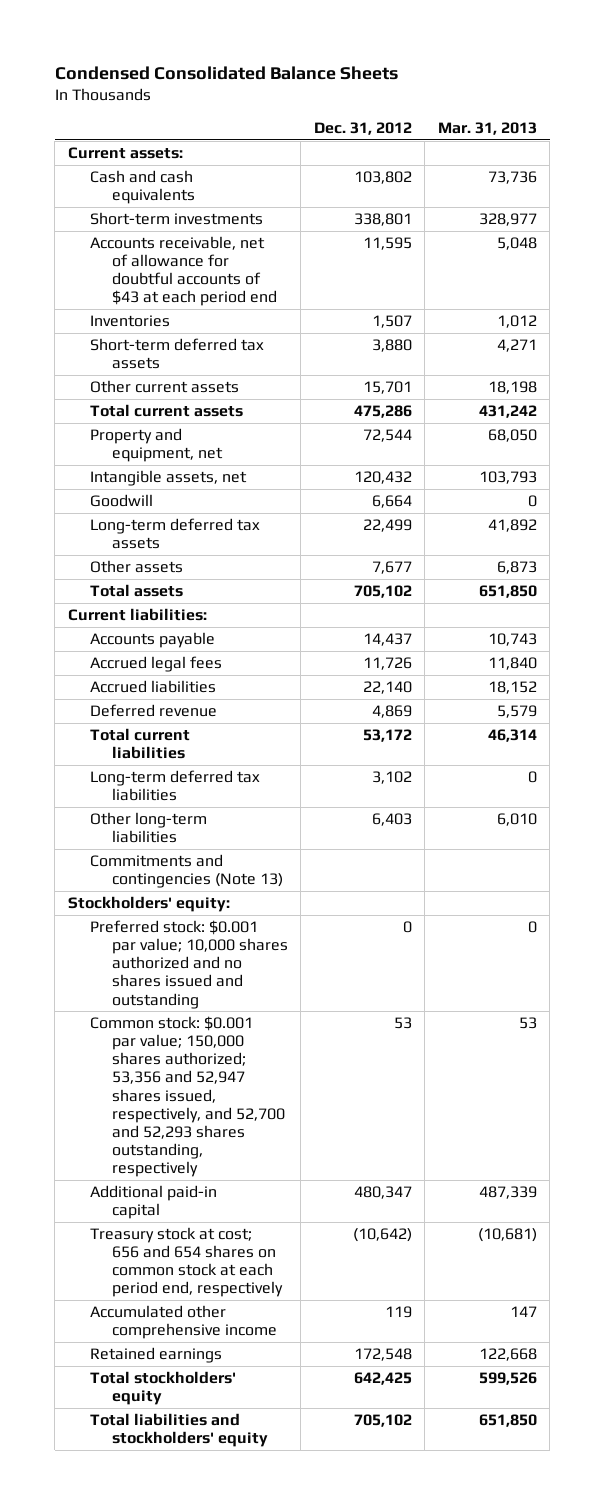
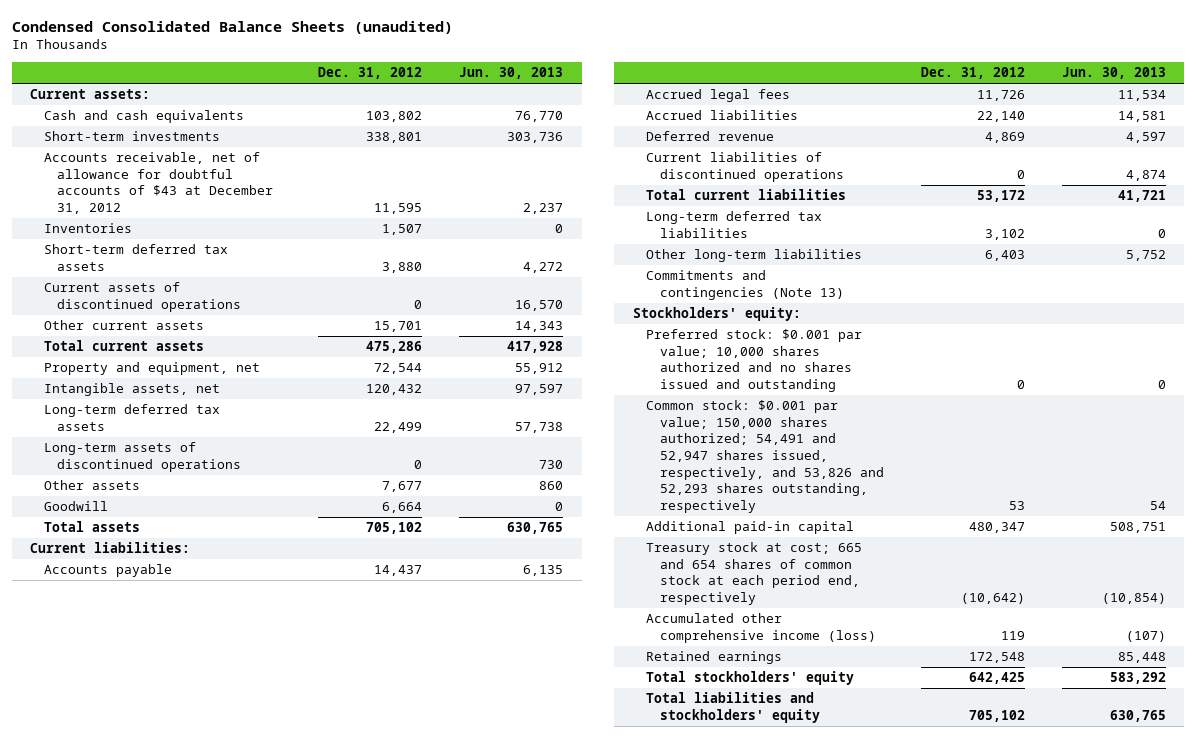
[54,66,398,81] Condensed Consolidated Balance Sheets -> [11,20,453,34] Condensed Consolidated Balance Sheets (unaudited)
[437,122,537,136] Mar. 31, 2013 -> none
none -> [459,67,564,80] Jun. 30, 2013
[89,235,277,307] Accounts receivable, net of allowance for doubtful accounts of $43 at each period end -> [43,152,274,214] Accounts receivable, net of allowance for doubtful accounts of $43 at December 31, 2012
none -> [43,282,242,312] Current assets of discontinued operations
none -> [43,442,242,472] Long-term assets of discontinued operations
[89,493,153,507] Goodwill -> [43,501,108,512] Goodwill
none -> [646,152,844,182] Current liabilities of discontinued operations
[89,1015,285,1178] Common stock: $0.001 par value; 150,000 shares authorized; 53,356 and 52,947 shares issued, respectively, and 52,700 and 52,293 shares outstanding, respectively -> [646,400,884,513] Common stock: $0.001 par value; 150,000 shares authorized; 54,491 and 52,947 shares issued, respectively, and 53,826 and 52,293 shares outstanding, respectively
[89,1226,283,1298] Treasury stock at cost; 656 and 654 shares on common stock at each period end, respectively -> [646,542,863,605] Treasury stock at cost; 665 and 654 shares of common stock at each period end, respectively
[89,1304,277,1340] Accumulated other comprehensive income -> [646,613,876,643] Accumulated other comprehensive income (loss)

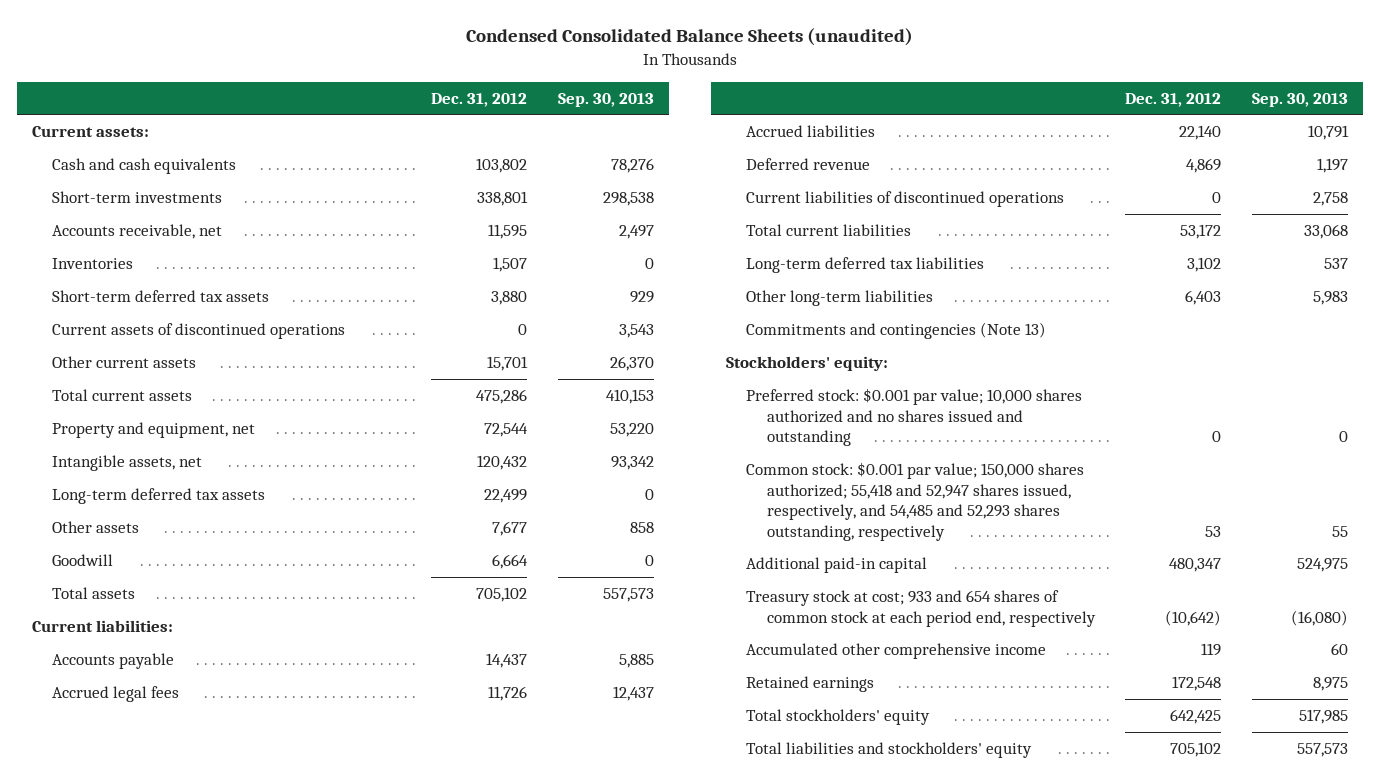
[459,67,564,80] Jun. 30, 2013 -> none
none -> [557,92,654,107] Sep. 30, 2013
[43,152,274,214] Accounts receivable, net of allowance for doubtful accounts of $43 at December 31, 2012 -> [52,224,223,240] Accounts receivable, net
[43,442,242,472] Long-term assets of discontinued operations -> none
[646,400,884,513] Common stock: $0.001 par value; 150,000 shares authorized; 54,491 and 52,947 shares issued, respectively, and 53,826 and 52,293 shares outstanding, respectively -> [746,462,1085,541] Common stock: $0.001 par value; 150,000 shares authorized; 55,418 and 52,947 shares issued, respectively, and 54,485 and 52,293 shares outstanding, respectively
[646,542,863,605] Treasury stock at cost; 665 and 654 shares of common stock at each period end, respectively -> [746,590,1096,627] Treasury stock at cost; 933 and 654 shares of common stock at each period end, respectively
[646,613,876,643] Accumulated other comprehensive income (loss) -> [746,643,1047,660] Accumulated other comprehensive income

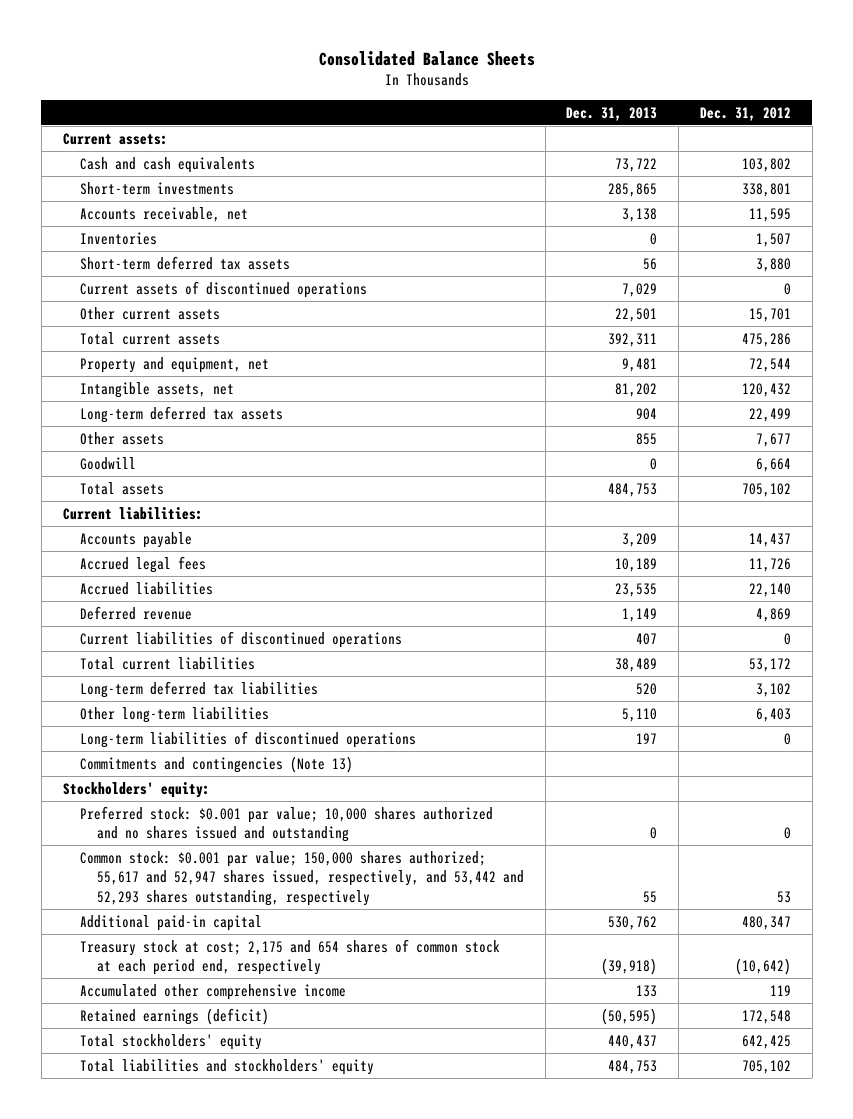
[465,28,913,47] Condensed Consolidated Balance Sheets (unaudited) -> [318,50,535,66] Consolidated Balance Sheets
[557,92,654,107] Sep. 30, 2013 -> none
none -> [566,106,658,121] Dec. 31, 2013
none -> [79,730,416,748] Long-term liabilities of discontinued operations
[746,462,1085,541] Common stock: $0.001 par value; 150,000 shares authorized; 55,418 and 52,947 shares issued, respectively, and 54,485 and 52,293 shares outstanding, respectively -> [79,850,524,906] Common stock: $0.001 par value; 150,000 shares authorized; 55,617 and 52,947 shares issued, respectively, and 53,442 and 52,293 shares outstanding, respectively
[746,590,1096,627] Treasury stock at cost; 933 and 654 shares of common stock at each period end, respectively -> [79,938,500,976] Treasury stock at cost; 2,175 and 654 shares of common stock at each period end, respectively
[746,676,875,693] Retained earnings -> [79,1007,269,1025] Retained earnings (deficit)

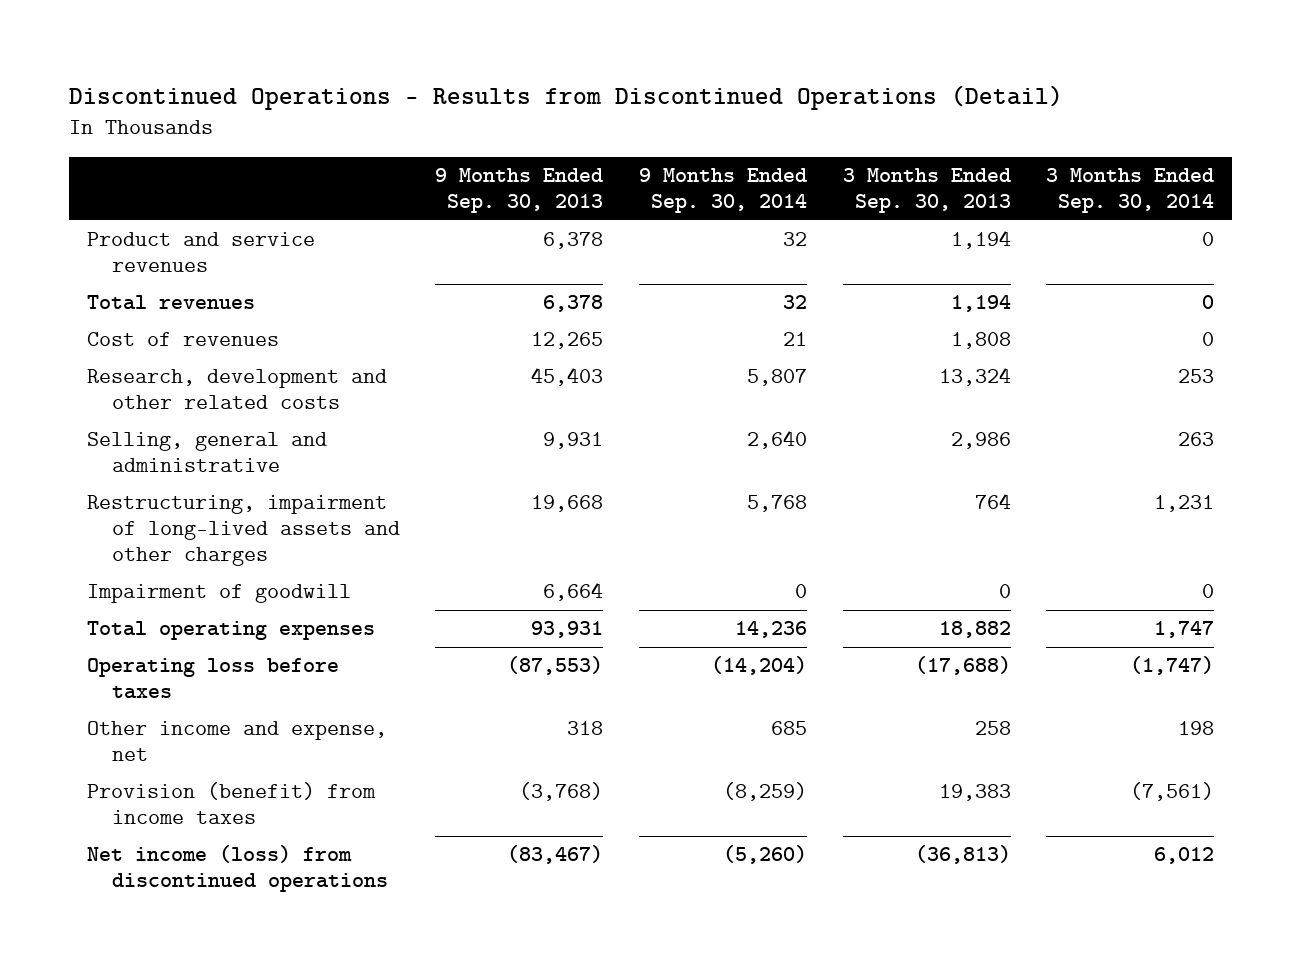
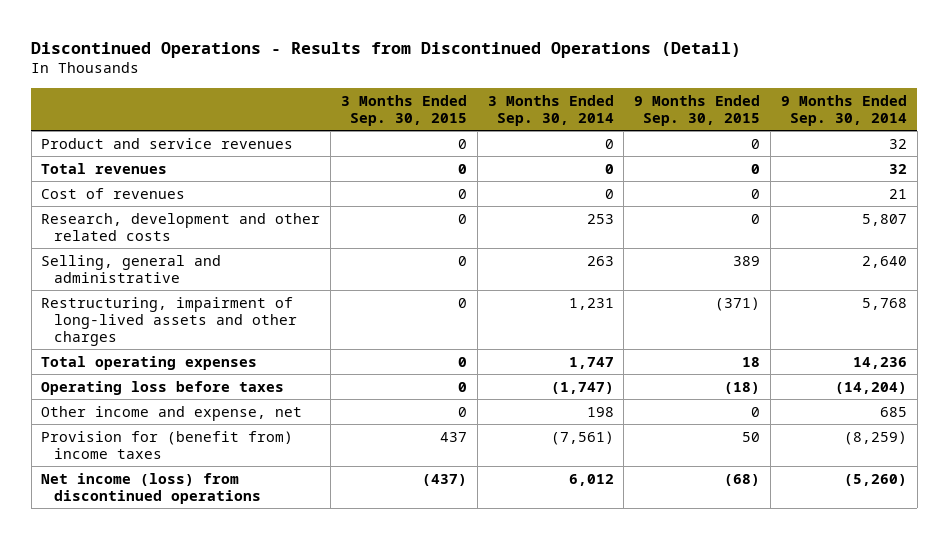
[435,168,604,214] 9 Months Ended Sep. 30, 2013 -> none
[842,168,1011,214] 3 Months Ended Sep. 30, 2013 -> none
none -> [340,94,467,126] 3 Months Ended Sep. 30, 2015
none -> [634,94,761,126] 9 Months Ended Sep. 30, 2015
[87,584,352,604] Impairment of goodwill -> none
[87,782,377,825] Provision (benefit) from income taxes -> [41,430,294,459] Provision for (benefit from) income taxes

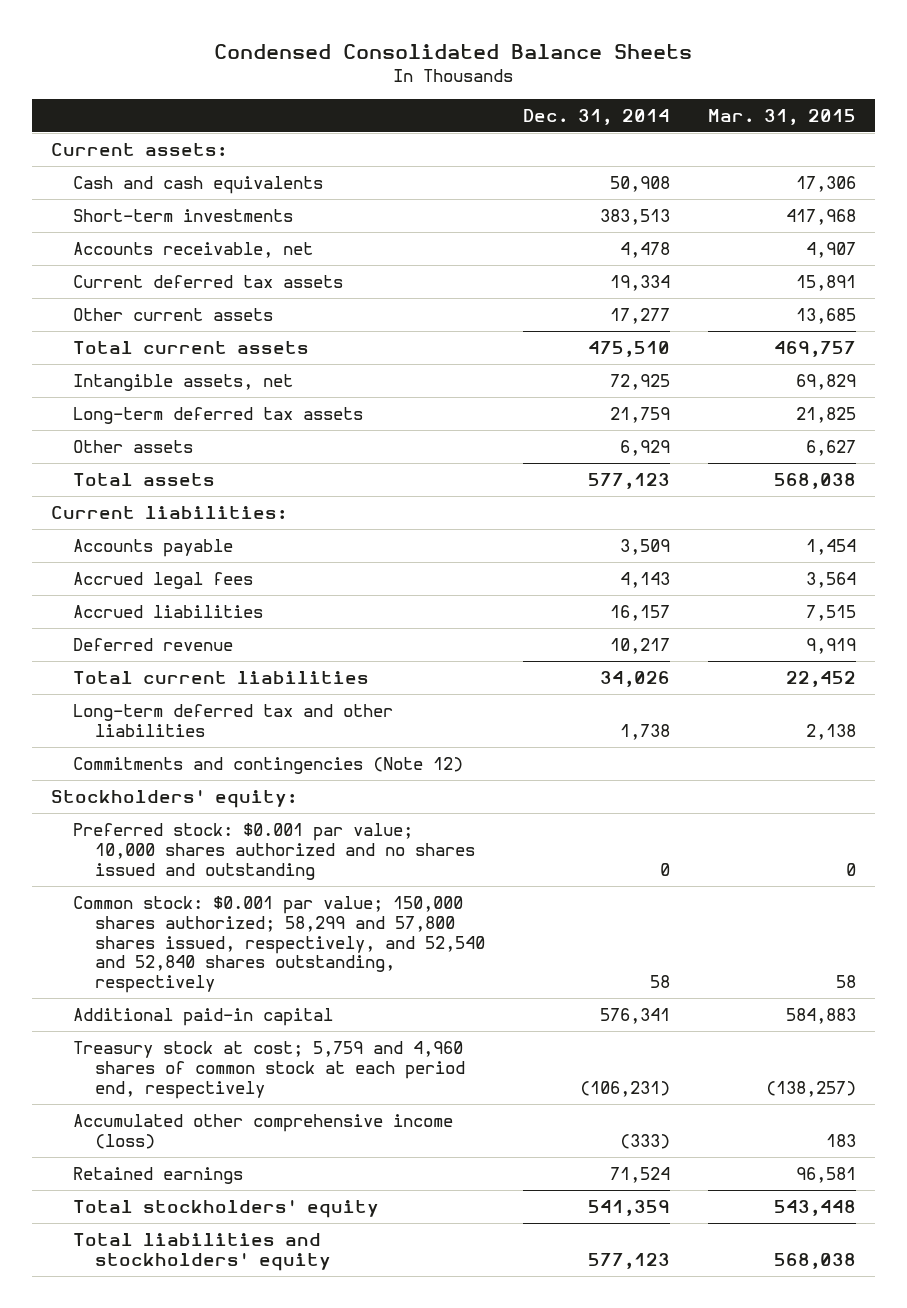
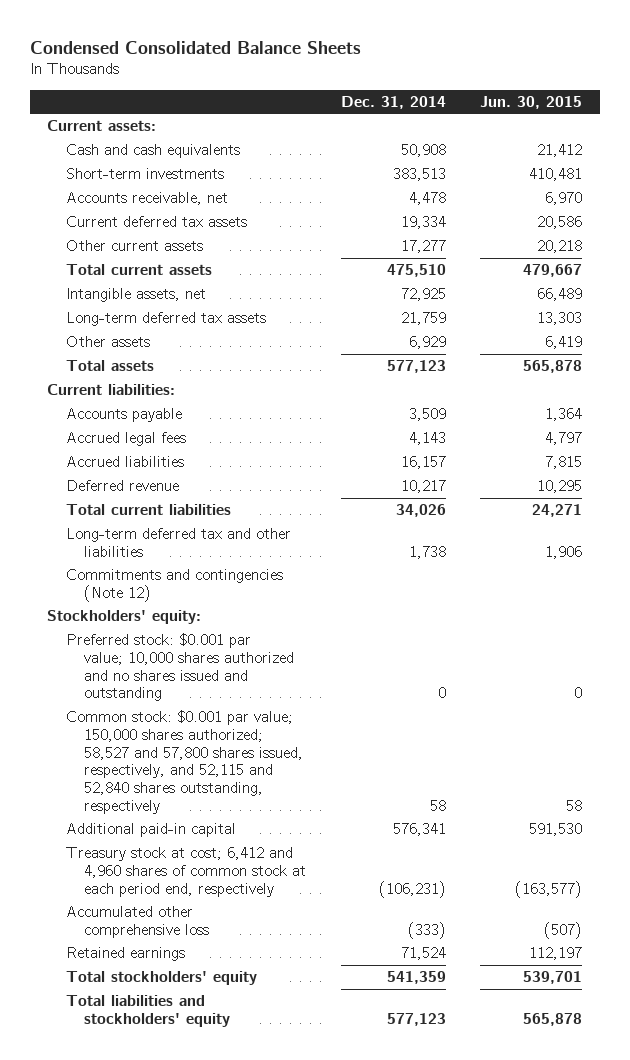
[707,108,856,125] Mar. 31, 2015 -> none
none -> [480,95,583,109] Jun. 30, 2015
[73,896,486,993] Common stock: $0.001 par value; 150,000 shares authorized; 58,299 and 57,800 shares issued, respectively, and 52,540 and 52,840 shares outstanding, respectively -> [65,710,304,814] Common stock: $0.001 par value; 150,000 shares authorized; 58,527 and 57,800 shares issued, respectively, and 52,115 and 52,840 shares outstanding, respectively
[73,1041,466,1099] Treasury stock at cost; 5,759 and 4,960 shares of common stock at each period end, respectively -> [65,847,307,897] Treasury stock at cost; 6,412 and 4,960 shares of common stock at each period end, respectively
[73,1114,454,1149] Accumulated other comprehensive income (loss) -> [65,906,210,938] Accumulated other comprehensive loss

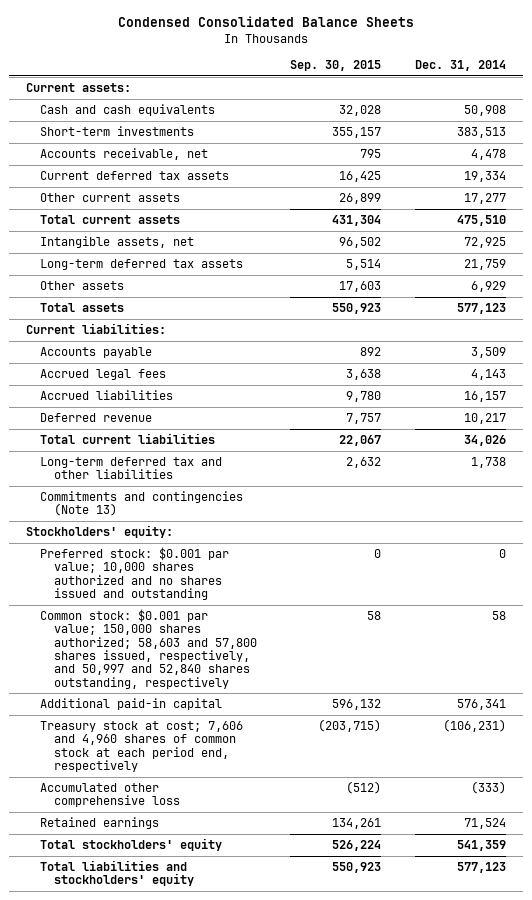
[480,95,583,109] Jun. 30, 2015 -> none
none -> [290,60,382,72] Sep. 30, 2015
[65,569,283,602] Commitments and contingencies (Note 12) -> [39,491,243,517] Commitments and contingencies (Note 13)
[65,710,304,814] Common stock: $0.001 par value; 150,000 shares authorized; 58,527 and 57,800 shares issued, respectively, and 52,115 and 52,840 shares outstanding, respectively -> [39,609,257,689] Common stock: $0.001 par value; 150,000 shares authorized; 58,603 and 57,800 shares issued, respectively, and 50,997 and 52,840 shares outstanding, respectively
[65,847,307,897] Treasury stock at cost; 6,412 and 4,960 shares of common stock at each period end, respectively -> [39,721,243,772] Treasury stock at cost; 7,606 and 4,960 shares of common stock at each period end, respectively

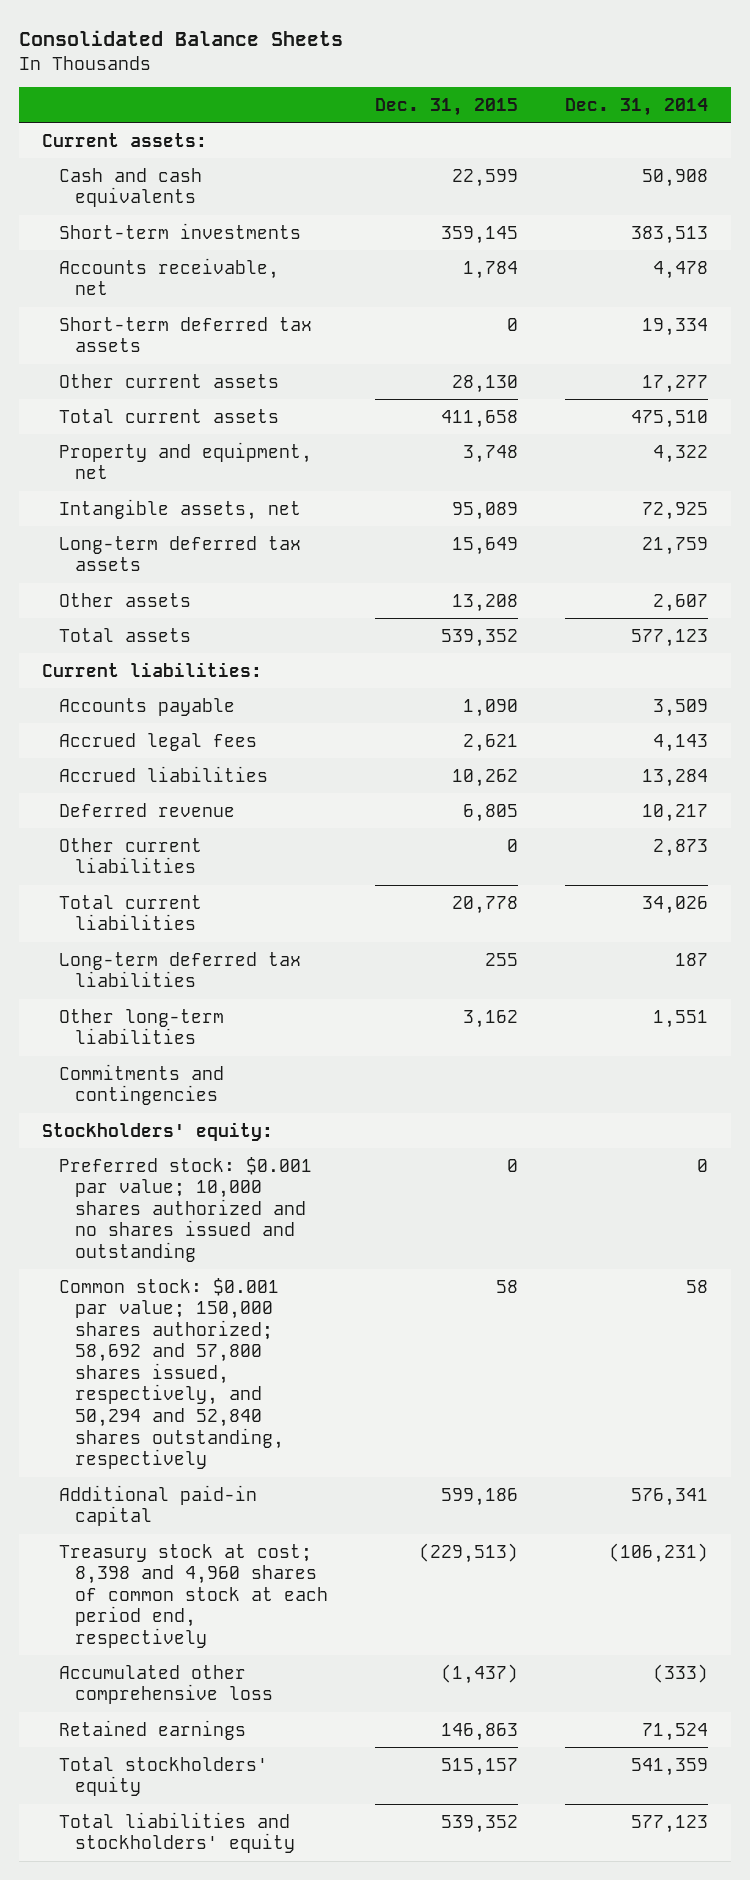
[118,16,415,28] Condensed Consolidated Balance Sheets -> [19,30,344,47] Consolidated Balance Sheets
[290,60,382,72] Sep. 30, 2015 -> none
none -> [374,97,518,116] Dec. 31, 2015
[39,171,229,181] Current deferred tax assets -> [58,316,312,353] Short-term deferred tax assets
none -> [58,441,312,480] Property and equipment, net
[470,281,506,293] 6,929 -> [652,593,708,612] 2,607
[463,391,506,403] 16,157 -> [641,768,708,787] 13,284
none -> [58,837,202,874] Other current liabilities
[39,457,222,480] Long-term deferred tax and other liabilities -> [58,951,301,988] Long-term deferred tax liabilities
[470,457,506,469] 1,738 -> [674,952,708,966] 187
none -> [58,1008,224,1045] Other long-term liabilities
[39,491,243,517] Commitments and contingencies (Note 13) -> [58,1063,224,1106] Commitments and contingencies
[39,609,257,689] Common stock: $0.001 par value; 150,000 shares authorized; 58,603 and 57,800 shares issued, respectively, and 50,997 and 52,840 shares outstanding, respectively -> [58,1277,285,1470] Common stock: $0.001 par value; 150,000 shares authorized; 58,692 and 57,800 shares issued, respectively, and 50,294 and 52,840 shares outstanding, respectively
[39,721,243,772] Treasury stock at cost; 7,606 and 4,960 shares of common stock at each period end, respectively -> [58,1543,329,1648] Treasury stock at cost; 8,398 and 4,960 shares of common stock at each period end, respectively

